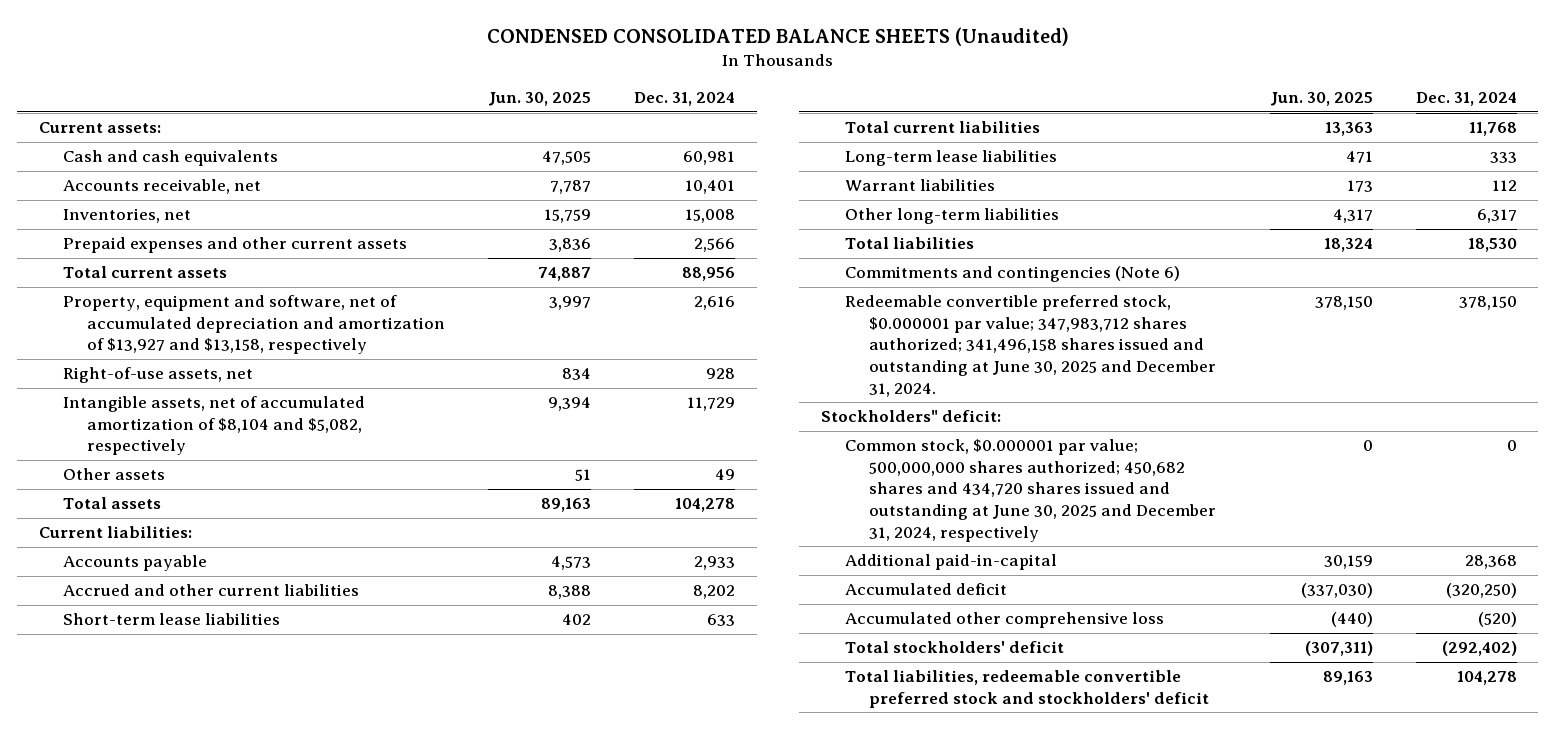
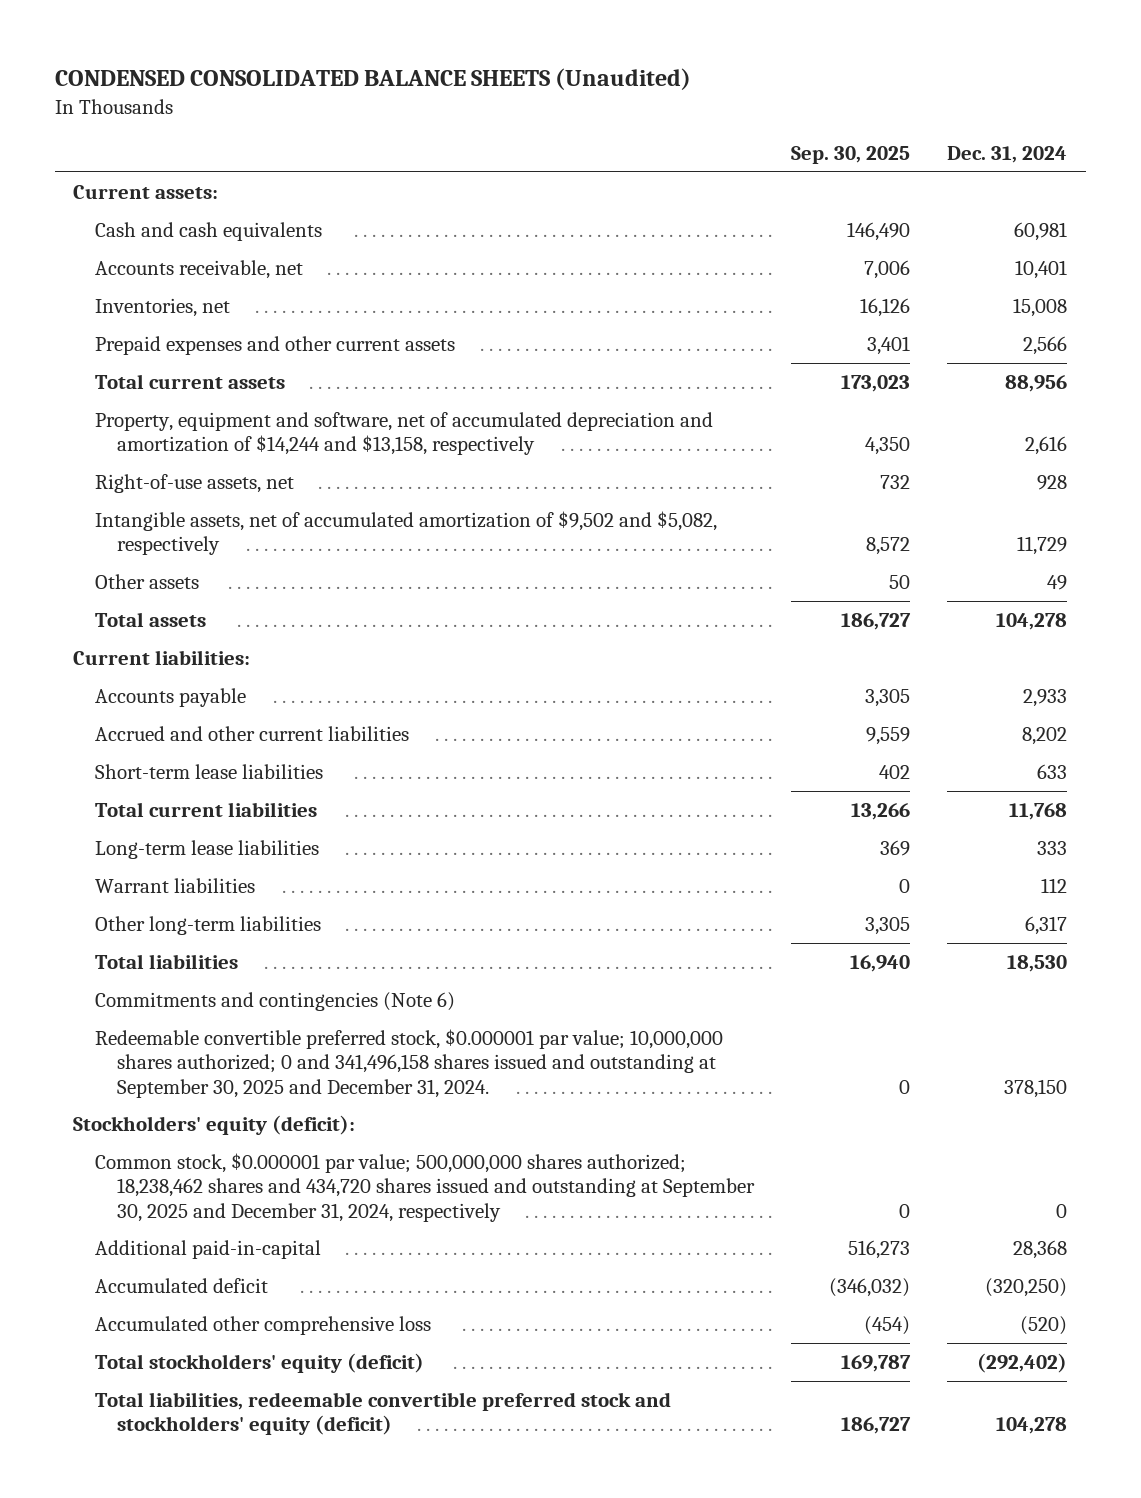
[487,92,591,107] Jun. 30, 2025 -> none
none -> [790,145,910,164] Sep. 30, 2025
[62,295,445,355] Property, equipment and software, net of accumulated depreciation and amortization of $13,927 and $13,158, respectively -> [94,411,713,456] Property, equipment and software, net of accumulated depreciation and amortization of $14,244 and $13,158, respectively
[62,396,365,456] Intangible assets, net of accumulated amortization of $8,104 and $5,082, respectively -> [94,510,717,556] Intangible assets, net of accumulated amortization of $9,502 and $5,082, respectively
[844,295,1216,397] Redeemable convertible preferred stock, $0.000001 par value; 347,983,712 shares authorized; 341,496,158 shares issued and outstanding at June 30, 2025 and December 31, 2024. -> [94,1028,723,1098] Redeemable convertible preferred stock, $0.000001 par value; 10,000,000 shares authorized; 0 and 341,496,158 shares issued and outstanding at September 30, 2025 and December 31, 2024.
[820,410,1001,423] Stockholders" deficit: -> [73,1114,356,1135] Stockholders' equity (deficit):
[844,439,1216,542] Common stock, $0.000001 par value; 500,000,000 shares authorized; 450,682 shares and 434,720 shares issued and outstanding at June 30, 2025 and December 31, 2024, respectively -> [94,1152,755,1222] Common stock, $0.000001 par value; 500,000,000 shares authorized; 18,238,462 shares and 434,720 shares issued and outstanding at September 30, 2025 and December 31, 2024, respectively
[844,641,1064,654] Total stockholders' deficit -> [94,1352,424,1373] Total stockholders' equity (deficit)
[844,670,1209,708] Total liabilities, redeemable convertible preferred stock and stockholders' deficit -> [94,1391,671,1436] Total liabilities, redeemable convertible preferred stock and stockholders' equity (deficit)

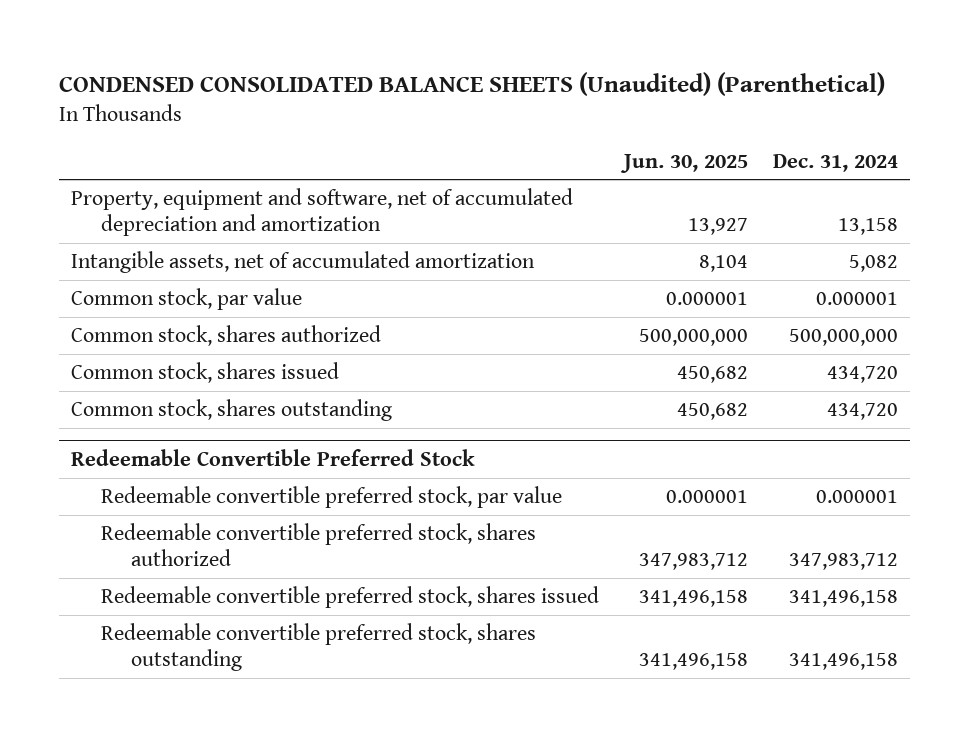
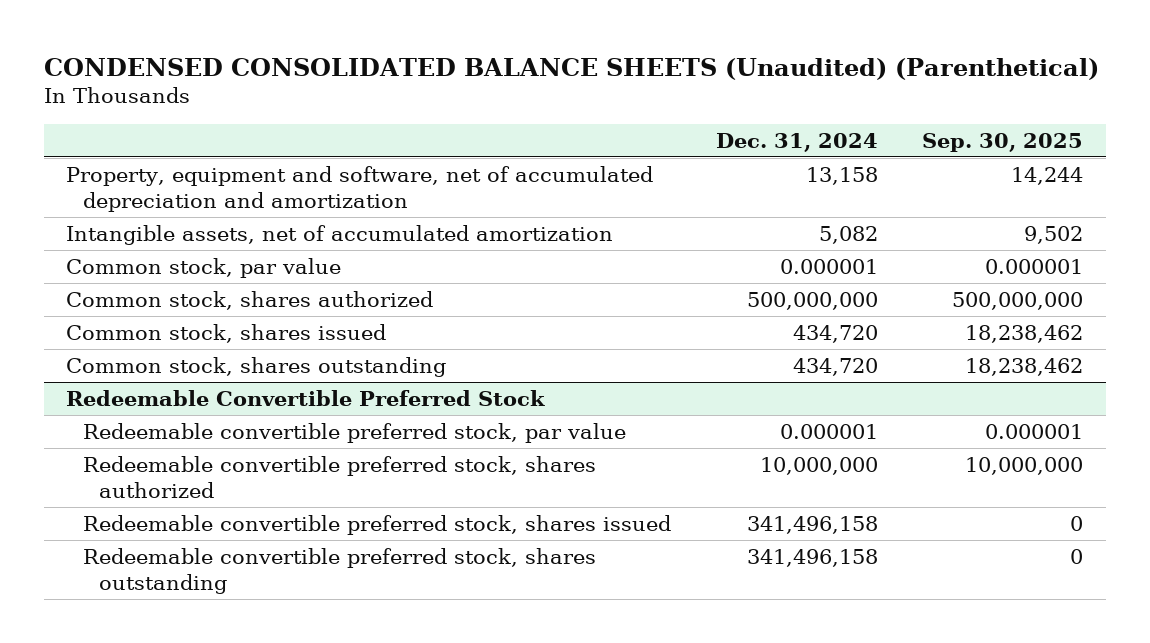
[619,153,748,173] Jun. 30, 2025 -> none
none -> [922,132,1084,152] Sep. 30, 2025
[788,552,898,570] 347,983,712 -> [759,457,878,476] 10,000,000

